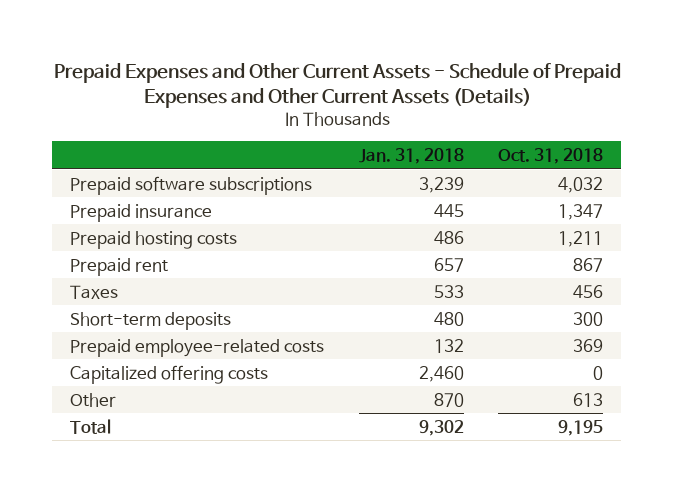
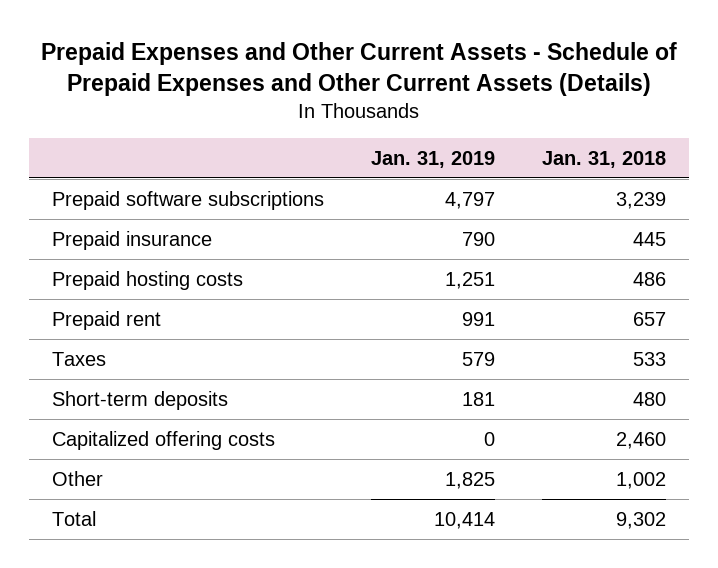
[498,148,604,165] Oct. 31, 2018 -> none
none -> [370,150,495,168] Jan. 31, 2019
[69,338,324,357] Prepaid employee-related costs -> none
[433,392,464,407] 870 -> [615,471,666,489] 1,002

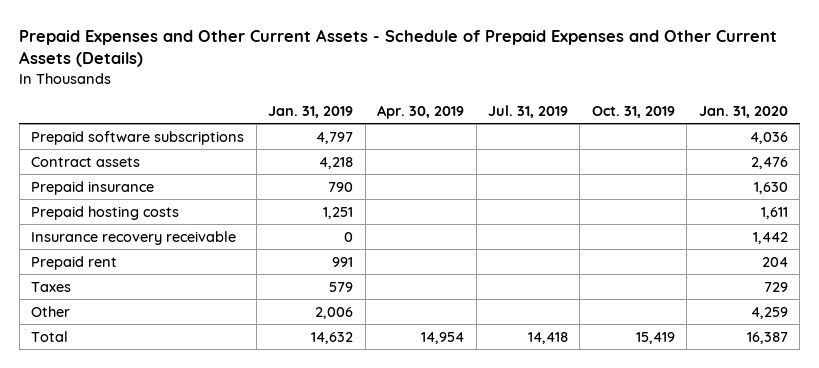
[541,150,666,168] Jan. 31, 2018 -> none
none -> [377,105,465,120] Apr. 30, 2019
none -> [487,105,568,119] Jul. 31, 2019
none -> [591,106,675,119] Oct. 31, 2019
none -> [698,106,788,119] Jan. 31, 2020
none -> [31,156,141,167] Contract assets
none -> [31,230,237,245] Insurance recovery receivable
[52,390,229,410] Short-term deposits -> none
[52,430,276,450] Capitalized offering costs -> none
[444,471,495,489] 1,825 -> [315,306,354,319] 2,006
[433,511,495,529] 10,414 -> [311,331,354,344] 14,632

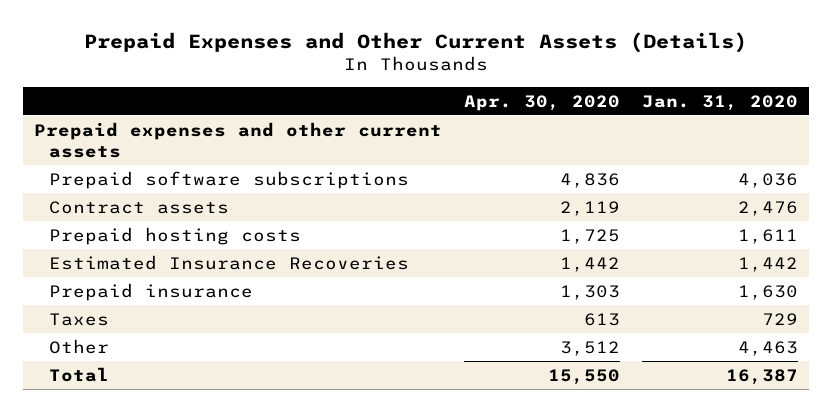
[19,28,778,68] Prepaid Expenses and Other Current Assets - Schedule of Prepaid Expenses and Other Current Assets (Details) -> [84,32,748,54] Prepaid Expenses and Other Current Assets (Details)
[268,106,354,119] Jan. 31, 2019 -> none
[377,105,465,120] Apr. 30, 2019 -> none
[487,105,568,119] Jul. 31, 2019 -> none
[591,106,675,119] Oct. 31, 2019 -> none
none -> [464,94,621,111] Apr. 30, 2020
none -> [33,121,442,159] Prepaid expenses and other current assets
[31,255,118,270] Prepaid rent -> none
[31,230,237,245] Insurance recovery receivable -> [49,254,410,270] Estimated Insurance Recoveries
[31,180,155,195] Prepaid insurance -> [49,282,254,301] Prepaid insurance
[750,306,788,319] 4,259 -> [738,340,799,356] 4,463

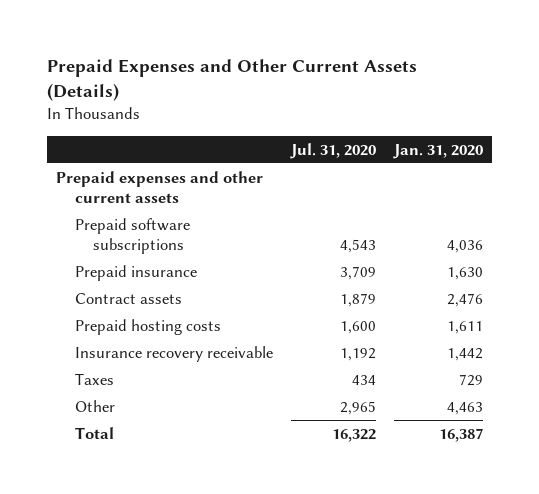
[464,94,621,111] Apr. 30, 2020 -> none
none -> [289,142,376,159] Jul. 31, 2020
[49,282,254,301] Prepaid insurance -> [74,264,197,281] Prepaid insurance
[49,254,410,270] Estimated Insurance Recoveries -> [74,345,273,362] Insurance recovery receivable

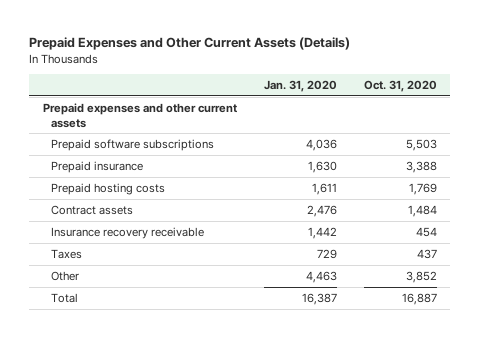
[289,142,376,159] Jul. 31, 2020 -> none
none -> [363,80,437,93] Oct. 31, 2020
[74,292,182,304] Contract assets -> [51,204,134,215] Contract assets

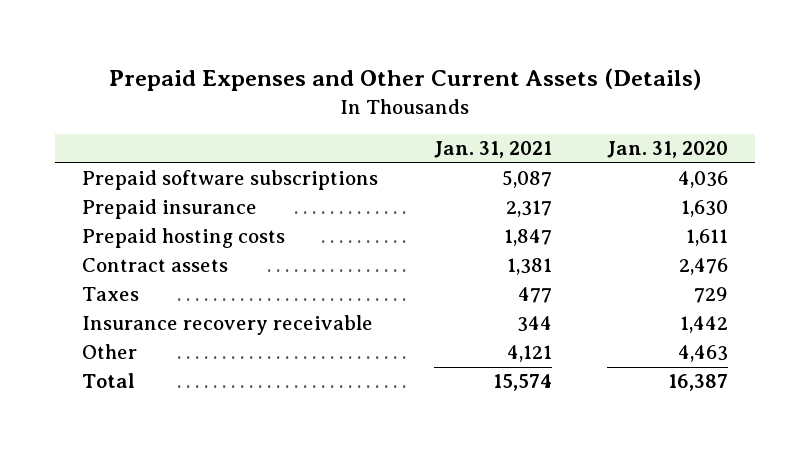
[363,80,437,93] Oct. 31, 2020 -> none
none -> [433,141,552,159] Jan. 31, 2021
[42,102,237,128] Prepaid expenses and other current assets -> none
[51,226,205,239] Insurance recovery receivable -> [82,315,374,336] Insurance recovery receivable

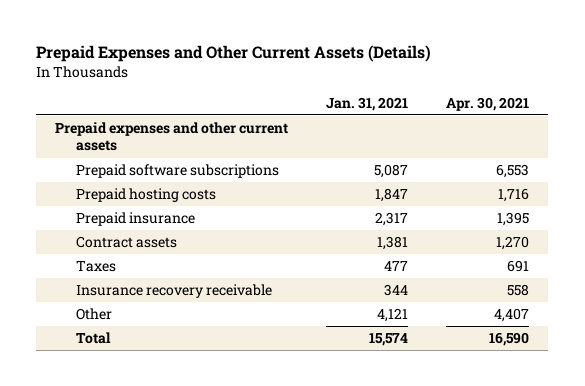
[606,141,728,159] Jan. 31, 2020 -> none
none -> [446,96,530,111] Apr. 30, 2021
none -> [55,122,289,152] Prepaid expenses and other current assets
[82,199,258,220] Prepaid insurance -> [75,212,195,227] Prepaid insurance

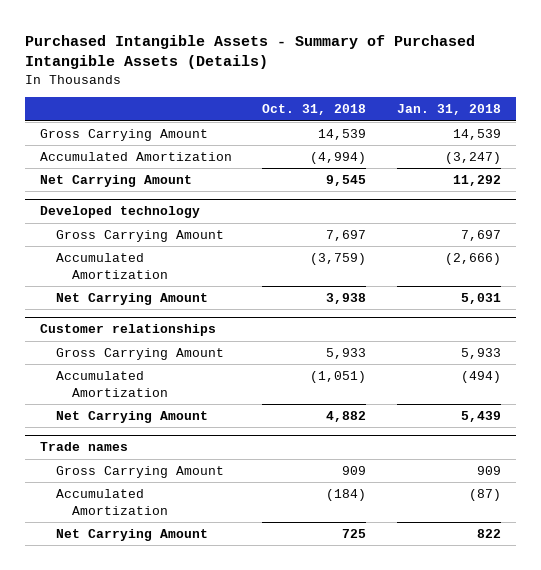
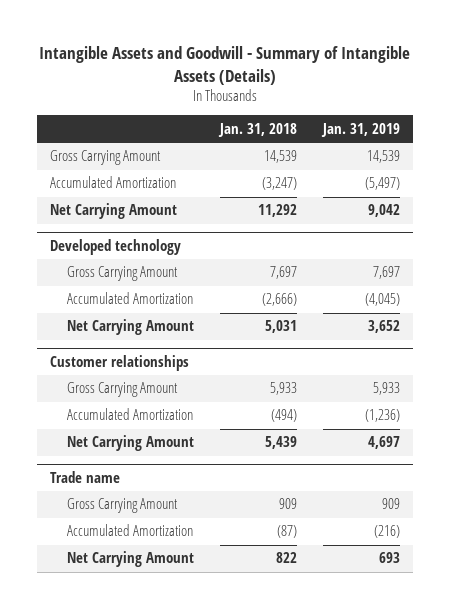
[25,34,476,70] Purchased Intangible Assets - Summary of Purchased Intangible Assets (Details) -> [39,46,411,85] Intangible Assets and Goodwill - Summary of Intangible Assets (Details)
[262,104,367,116] Oct. 31, 2018 -> none
none -> [321,122,401,137] Jan. 31, 2019
[40,442,129,452] Trade names -> [50,471,121,484] Trade name

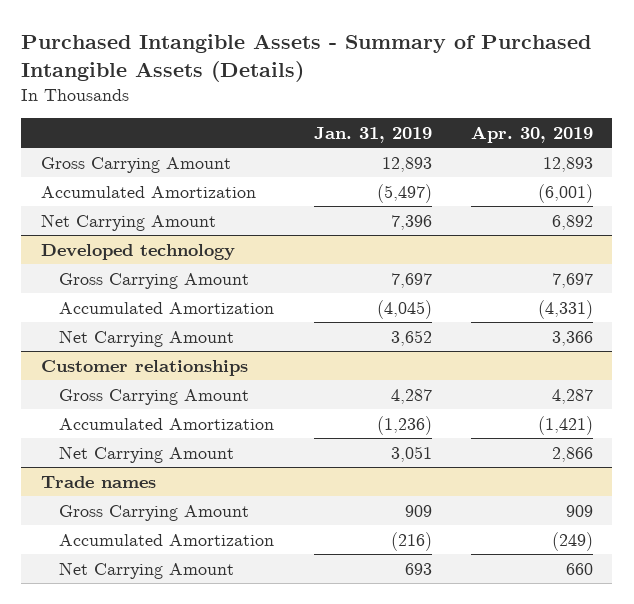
[39,46,411,85] Intangible Assets and Goodwill - Summary of Intangible Assets (Details) -> [21,33,592,82] Purchased Intangible Assets - Summary of Purchased Intangible Assets (Details)
[218,122,298,137] Jan. 31, 2018 -> none
none -> [470,126,593,144] Apr. 30, 2019
[367,150,401,164] 14,539 -> [381,156,432,172] 12,893
[368,204,401,218] 9,042 -> [390,214,432,230] 7,396
[373,382,401,396] 5,933 -> [390,388,432,404] 4,287
[368,436,401,450] 4,697 -> [390,445,432,462] 3,051
[50,471,121,484] Trade name -> [40,475,156,488] Trade names

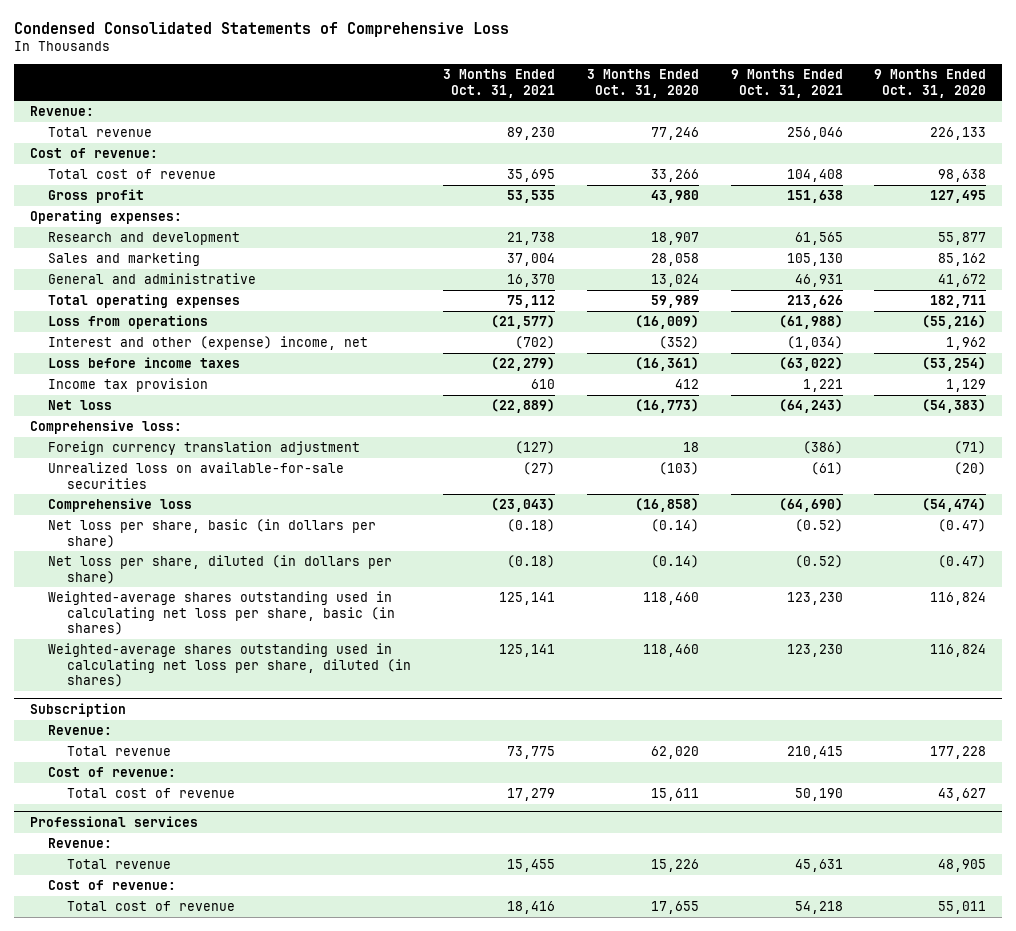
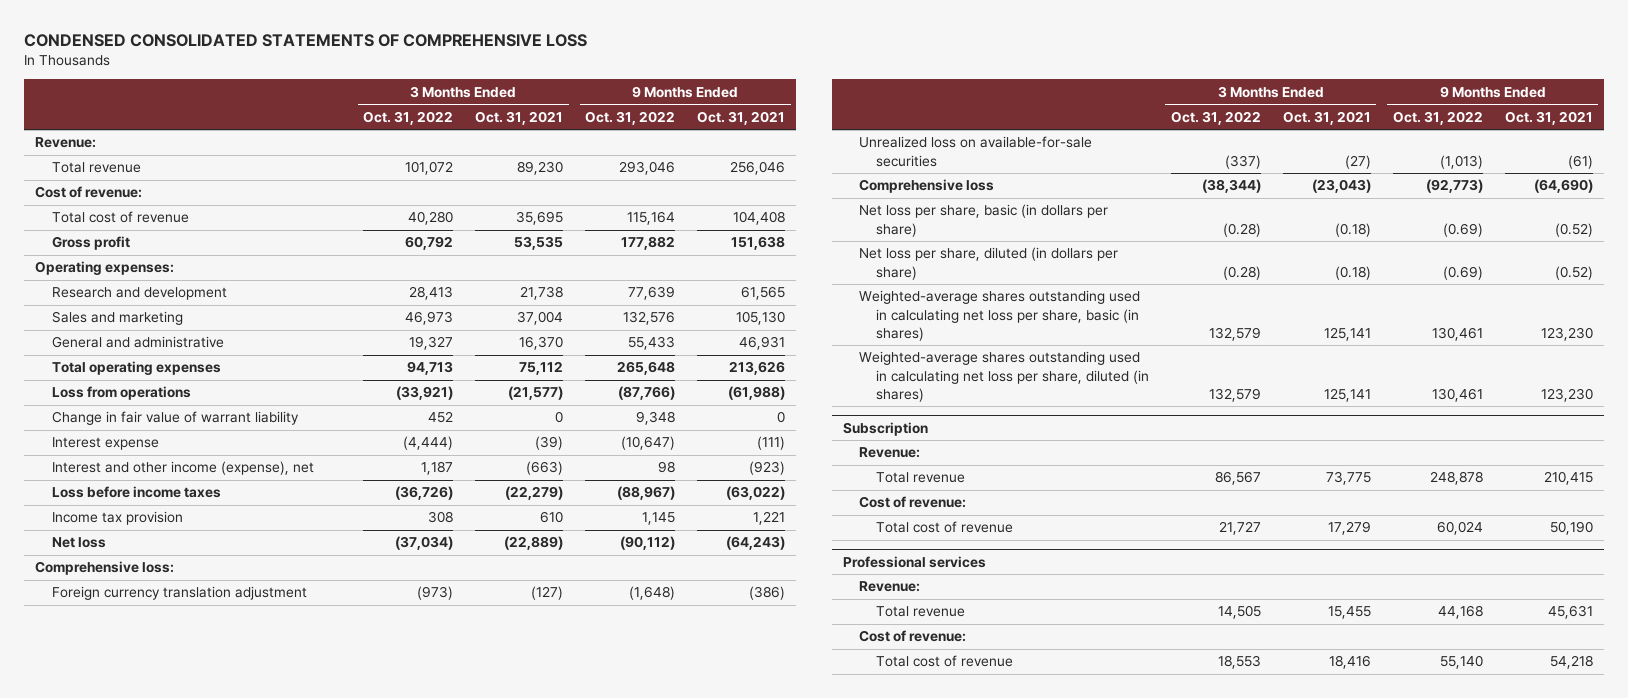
[13,21,509,37] Condensed Consolidated Statements of Comprehensive Loss -> [23,34,587,48] CONDENSED CONSOLIDATED STATEMENTS OF COMPREHENSIVE LOSS
[586,69,699,98] 3 Months Ended Oct. 31, 2020 -> none
[874,69,987,98] 9 Months Ended Oct. 31, 2020 -> none
none -> [363,110,454,125] Oct. 31, 2022
none -> [585,110,676,125] Oct. 31, 2022
none -> [51,411,299,426] Change in fair value of warrant liability
none -> [51,437,159,451] Interest expense
[48,336,369,351] Interest and other (expense) income, net -> [51,461,314,476] Interest and other income (expense), net
[515,336,556,350] (702) -> [526,461,564,476] (663)
[786,336,843,351] (1,034) -> [749,461,786,476] (923)

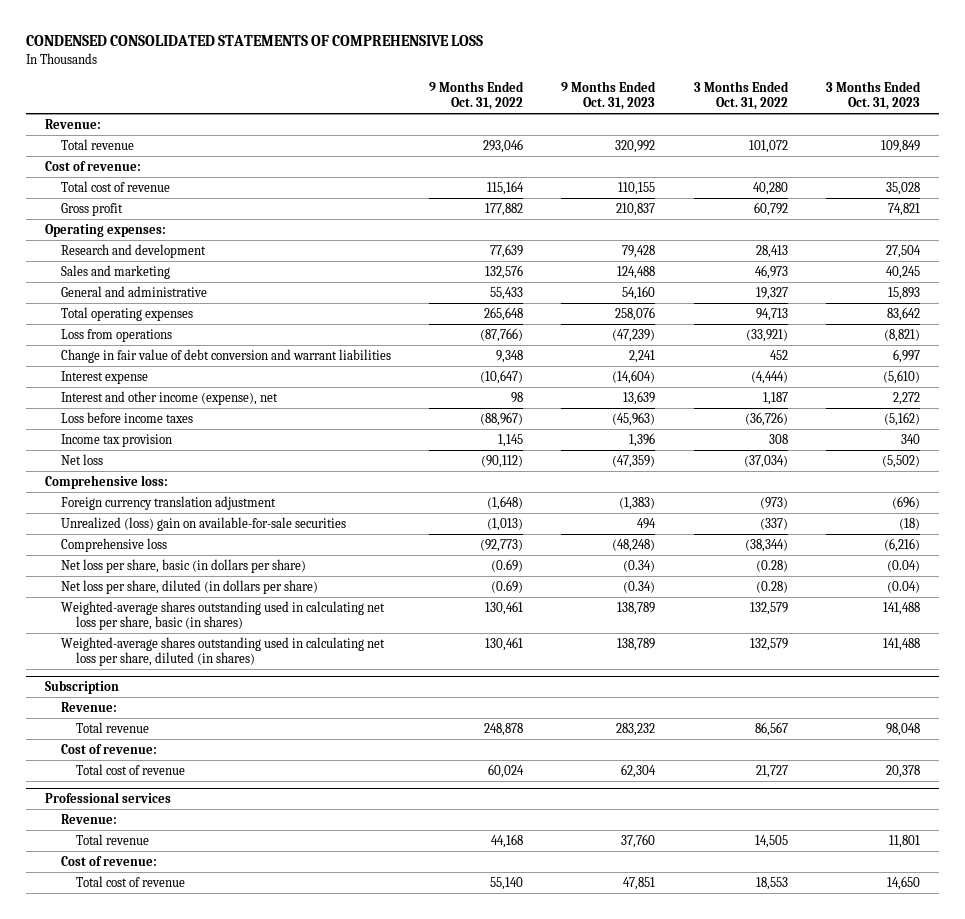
[475,110,564,125] Oct. 31, 2021 -> none
[697,110,786,125] Oct. 31, 2021 -> none
none -> [561,80,657,111] 9 Months Ended Oct. 31, 2023
none -> [826,80,922,111] 3 Months Ended Oct. 31, 2023
[51,411,299,426] Change in fair value of warrant liability -> [60,348,391,363] Change in fair value of debt conversion and warrant liabilities
[859,136,1093,167] Unrealized loss on available-for-sale securities -> [60,516,346,531] Unrealized (loss) gain on available-for-sale securities

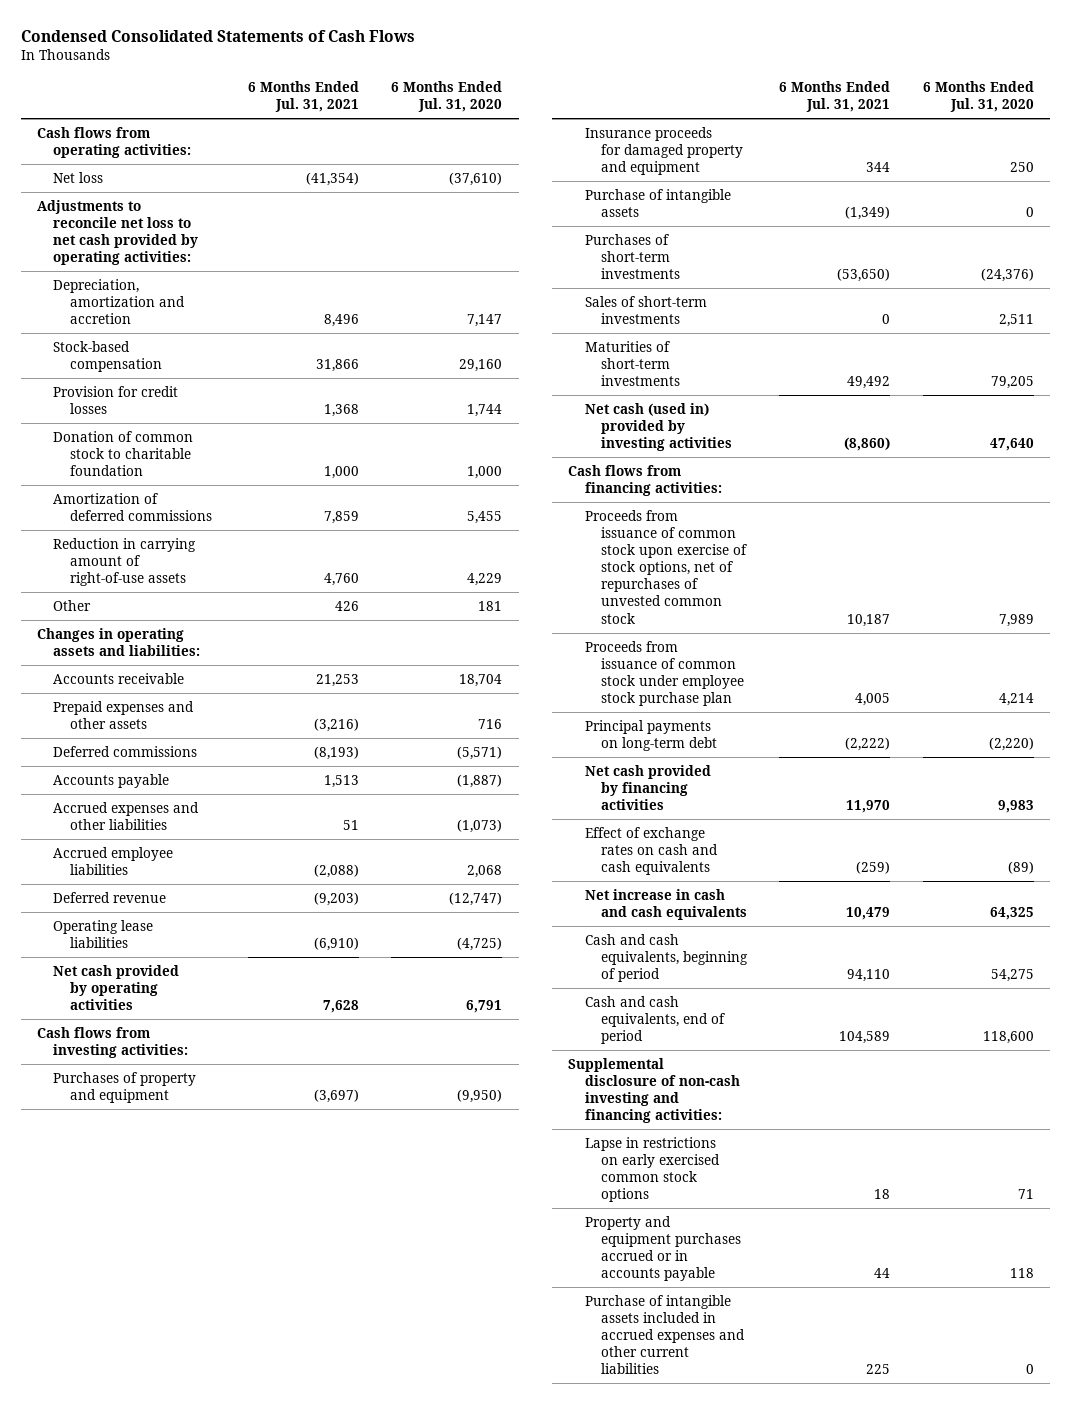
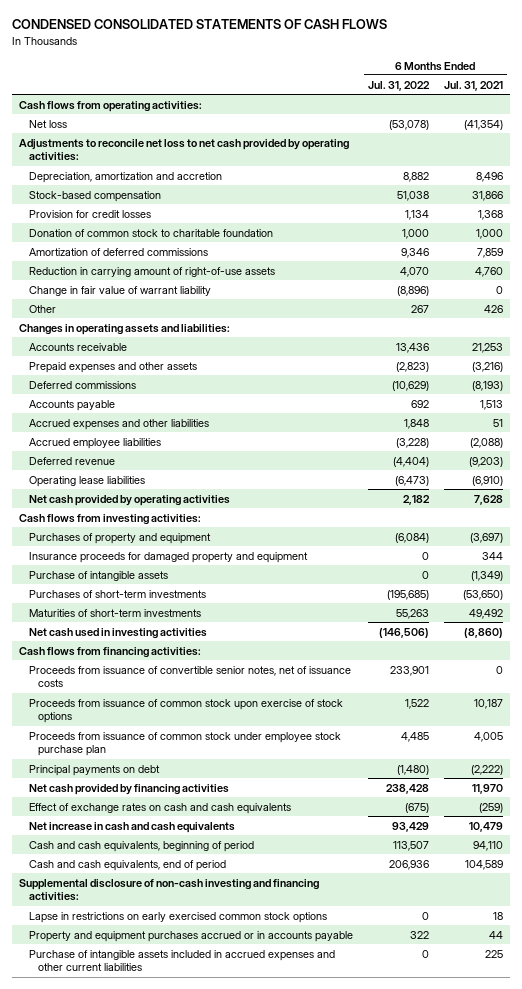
[20,29,415,42] Condensed Consolidated Statements of Cash Flows -> [11,19,387,30] CONDENSED CONSOLIDATED STATEMENTS OF CASH FLOWS
[391,80,503,112] 6 Months Ended Jul. 31, 2020 -> none
none -> [367,80,430,91] Jul. 31, 2022
none -> [28,285,211,296] Change in fair value of warrant liability
[584,295,707,324] Sales of short-term investments -> none
[584,402,732,451] Net cash (used in) provided by investing activities -> [28,627,207,639] Net cash used in investing activities
none -> [28,665,351,688] Proceeds from issuance of convertible senior notes, net of issuance costs
[584,509,747,624] Proceeds from issuance of common stock upon exercise of stock options, net of repurchases of unvested common stock -> [28,698,343,724] Proceeds from issuance of common stock upon exercise of stock options
[584,719,717,751] Principal payments on long-term debt -> [28,764,160,776] Principal payments on debt

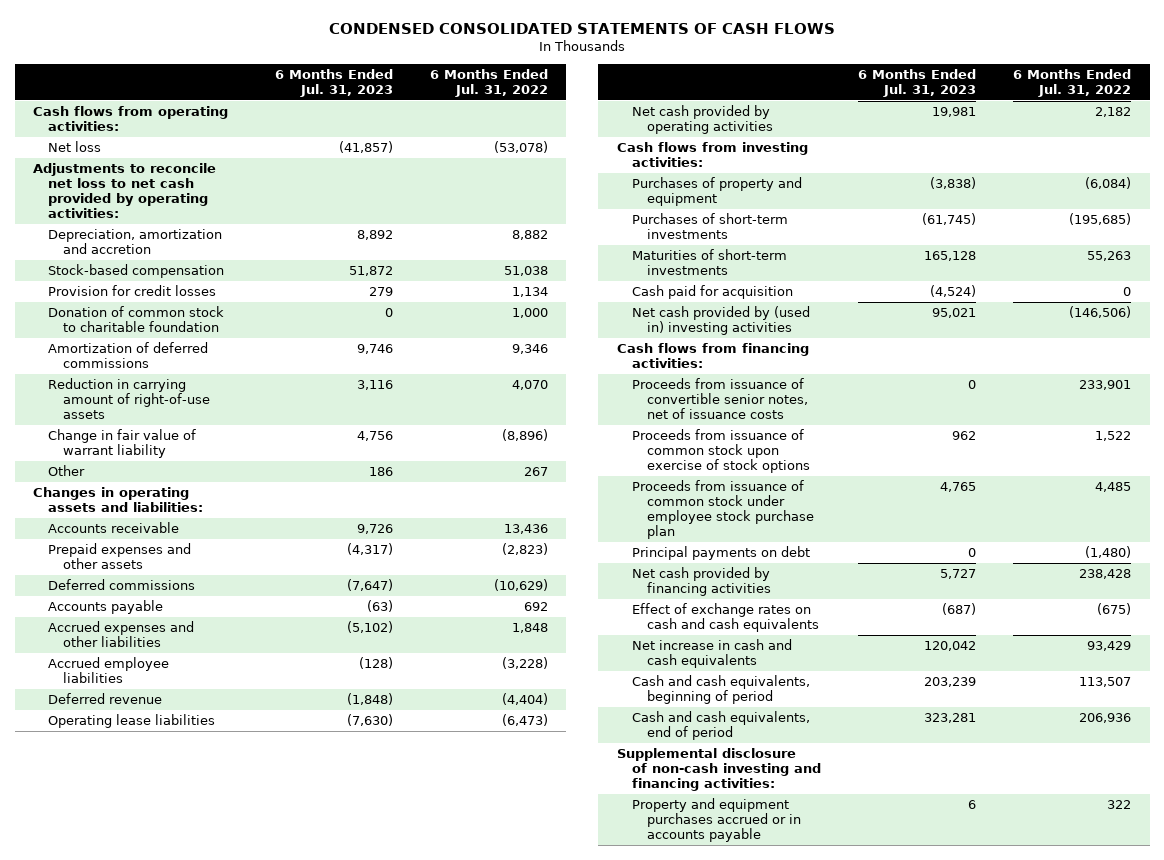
[443,80,503,91] Jul. 31, 2021 -> none
none -> [274,68,393,97] 6 Months Ended Jul. 31, 2023
[28,551,308,563] Insurance proceeds for damaged property and equipment -> none
[28,570,168,581] Purchase of intangible assets -> none
none -> [631,284,793,299] Cash paid for acquisition
[28,627,207,639] Net cash used in investing activities -> [631,305,810,335] Net cash provided by (used in) investing activities
[28,911,327,923] Lapse in restrictions on early exercised common stock options -> none
[28,949,335,972] Purchase of intangible assets included in accrued expenses and other current liabilities -> none

